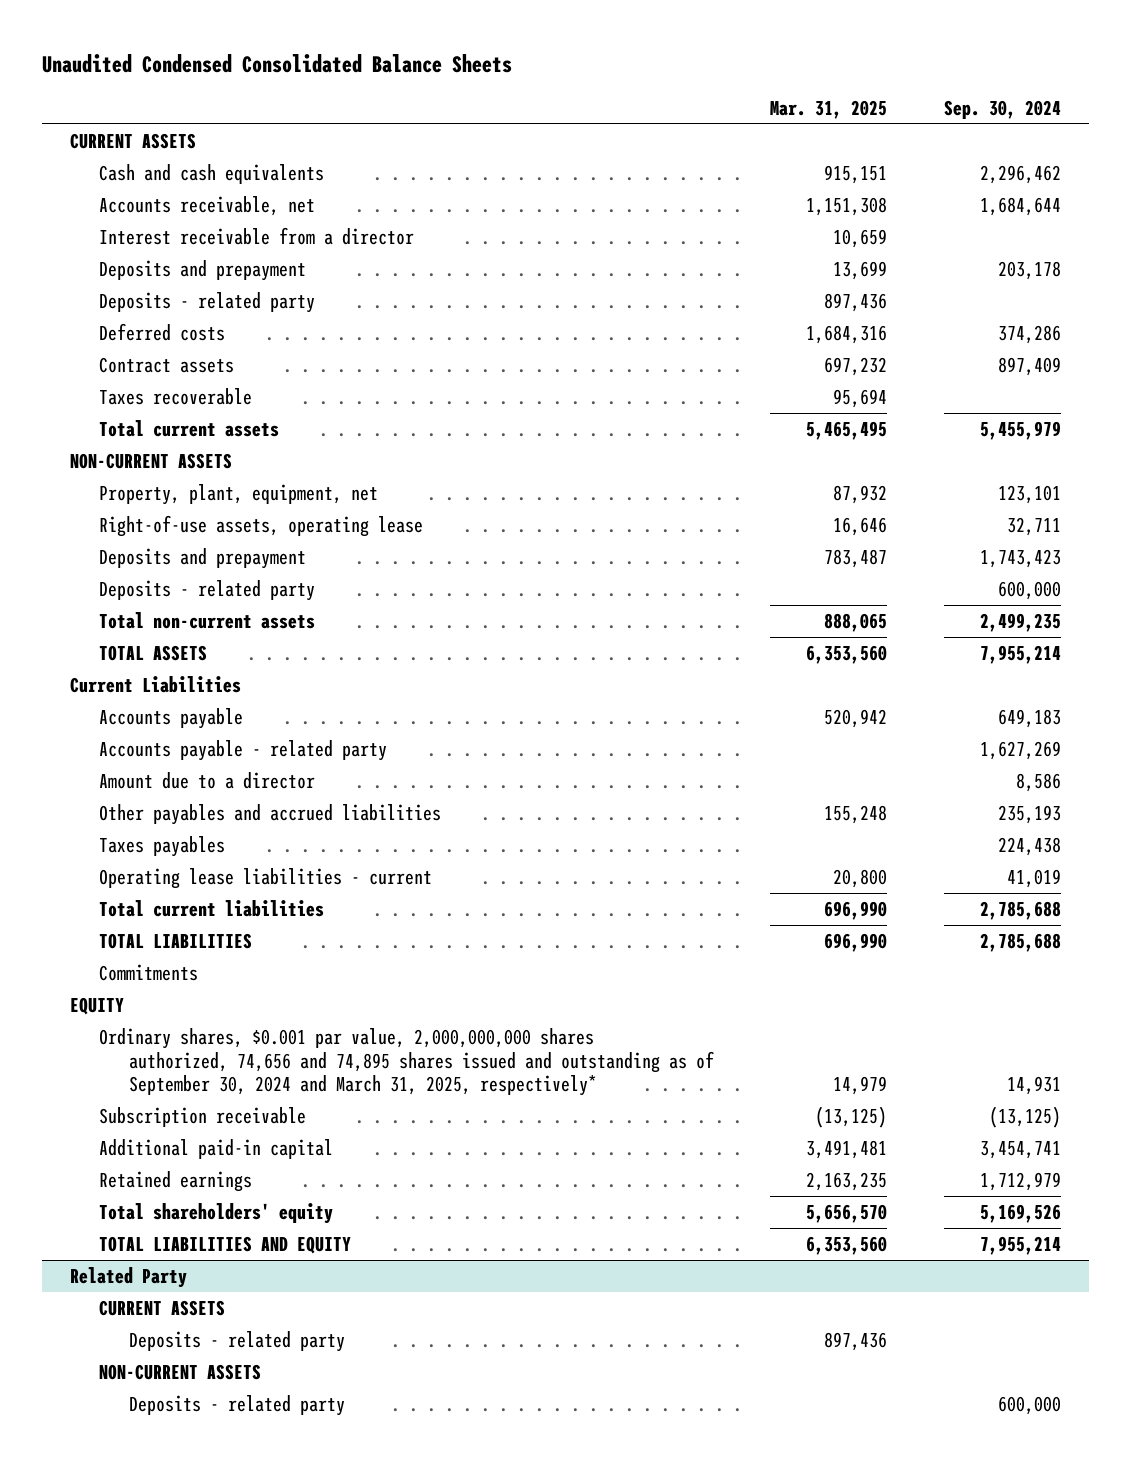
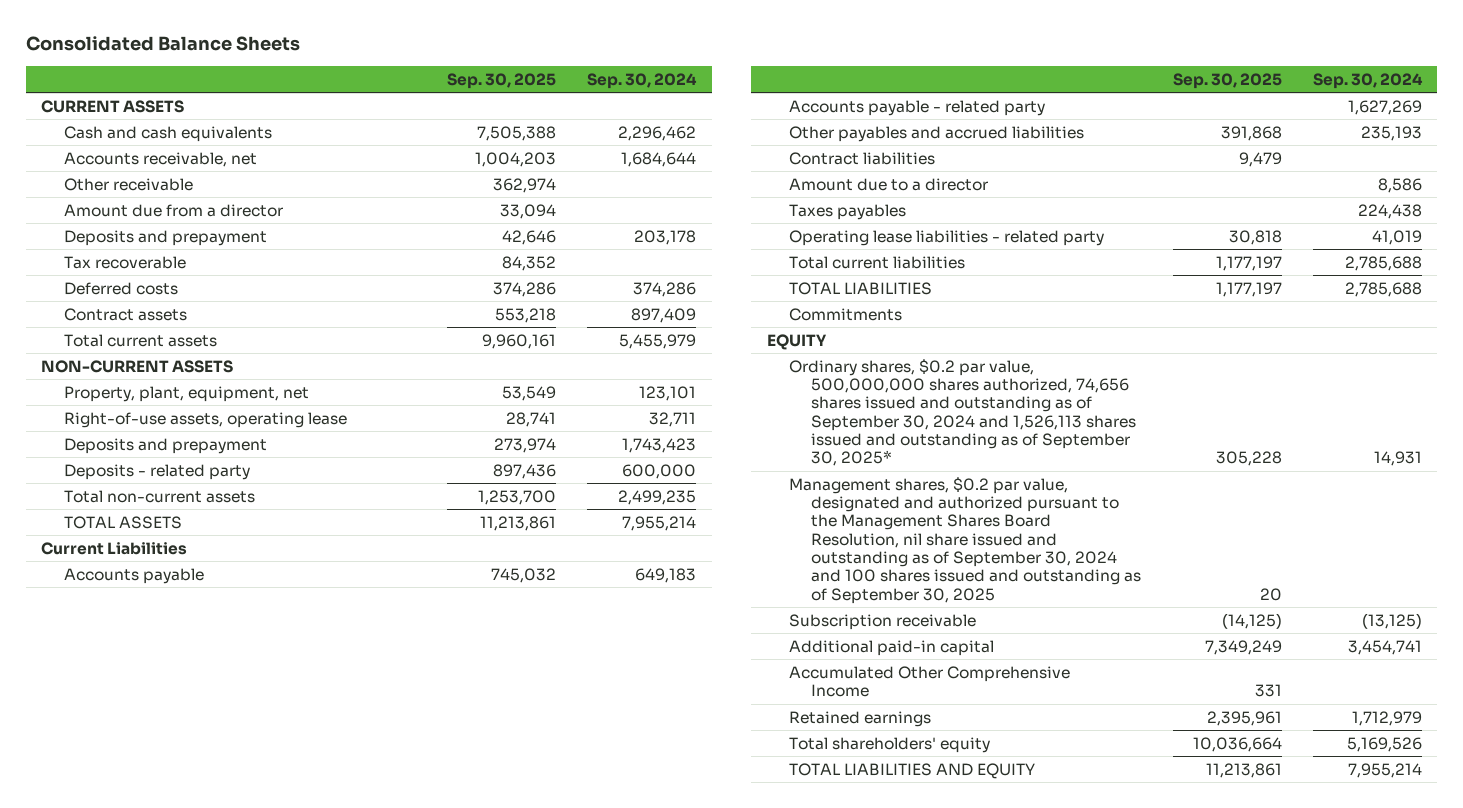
[41,54,512,74] Unaudited Condensed Consolidated Balance Sheets -> [25,36,300,52] Consolidated Balance Sheets
[770,100,888,120] Mar. 31, 2025 -> none
none -> [447,72,557,89] Sep. 30, 2025
[99,226,415,245] Interest receivable from a director -> none
none -> [63,177,193,191] Other receivable
none -> [63,203,283,217] Amount due from a director
[99,291,316,313] Deposits - related party -> none
none -> [63,255,186,269] Tax recoverable
[99,387,253,405] Taxes recoverable -> none
none -> [789,151,936,165] Contract liabilities
[99,771,316,789] Amount due to a director -> [789,177,989,191] Amount due to a director
[99,867,433,889] Operating lease liabilities - current -> [789,229,1105,246] Operating lease liabilities - related party
[99,1027,714,1097] Ordinary shares, $0.001 par value, 2,000,000,000 shares authorized, 74,656 and 74,895 shares issued and outstanding as of September 30, 2024 and March 31, 2025, respectively* -> [789,358,1137,467] Ordinary shares, $0.2 par value, 500,000,000 shares authorized, 74,656 shares issued and outstanding as of September 30, 2024 and 1,526,113 shares issued and outstanding as of September 30, 2025*
none -> [789,476,1142,604] Management shares, $0.2 par value, designated and authorized pursuant to the Management Shares Board Resolution, nil share issued and outstanding as of September 30, 2024 and 100 shares issued and outstanding as of September 30, 2025
none -> [789,665,1071,698] Accumulated Other Comprehensive Income
[70,1266,188,1288] Related Party -> none
[99,1299,226,1316] CURRENT ASSETS -> none
[128,1330,345,1352] Deposits - related party -> none
[99,1363,262,1380] NON-CURRENT ASSETS -> none
[128,1394,345,1416] Deposits - related party -> none

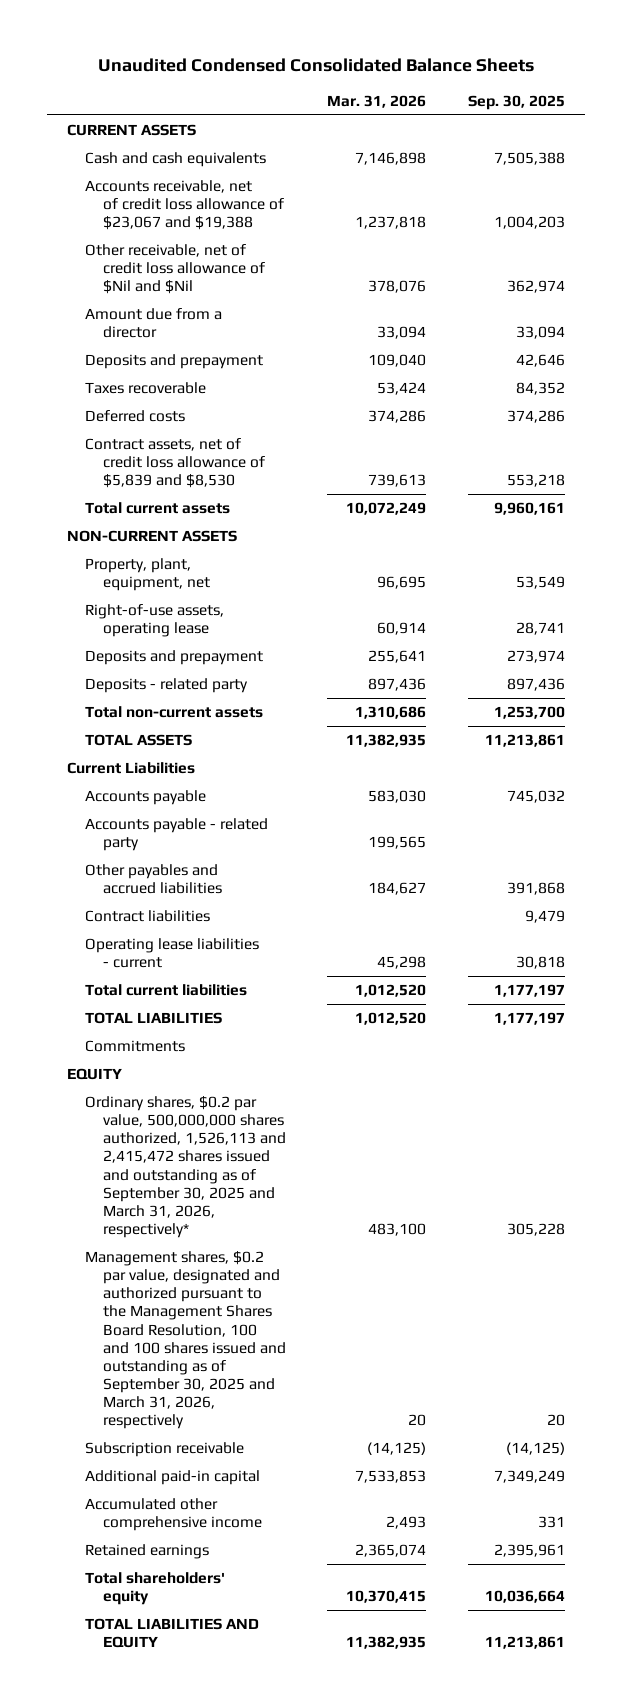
[25,36,300,52] Consolidated Balance Sheets -> [98,57,535,72] Unaudited Condensed Consolidated Balance Sheets
[587,72,698,89] Sep. 30, 2024 -> none
none -> [327,94,427,108] Mar. 31, 2026
[63,151,257,167] Accounts receivable, net -> [85,180,285,231] Accounts receivable, net of credit loss allowance of $23,067 and $19,388
[63,177,193,191] Other receivable -> [85,244,266,295] Other receivable, net of credit loss allowance of $Nil and $Nil
[63,255,186,269] Tax recoverable -> [85,382,207,395] Taxes recoverable
[63,307,187,321] Contract assets -> [85,438,266,489] Contract assets, net of credit loss allowance of $5,839 and $8,530
[789,177,989,191] Amount due to a director -> none
[789,203,907,220] Taxes payables -> none
[789,229,1105,246] Operating lease liabilities - related party -> [85,938,260,969] Operating lease liabilities - current
[789,358,1137,467] Ordinary shares, $0.2 par value, 500,000,000 shares authorized, 74,656 shares issued and outstanding as of September 30, 2024 and 1,526,113 shares issued and outstanding as of September 30, 2025* -> [85,1096,287,1238] Ordinary shares, $0.2 par value, 500,000,000 shares authorized, 1,526,113 and 2,415,472 shares issued and outstanding as of September 30, 2025 and March 31, 2026, respectively*
[789,476,1142,604] Management shares, $0.2 par value, designated and authorized pursuant to the Management Shares Board Resolution, nil share issued and outstanding as of September 30, 2024 and 100 shares issued and outstanding as of September 30, 2025 -> [85,1251,287,1430] Management shares, $0.2 par value, designated and authorized pursuant to the Management Shares Board Resolution, 100 and 100 shares issued and outstanding as of September 30, 2025 and March 31, 2026, respectively
[789,665,1071,698] Accumulated Other Comprehensive Income -> [85,1498,263,1532] Accumulated other comprehensive income

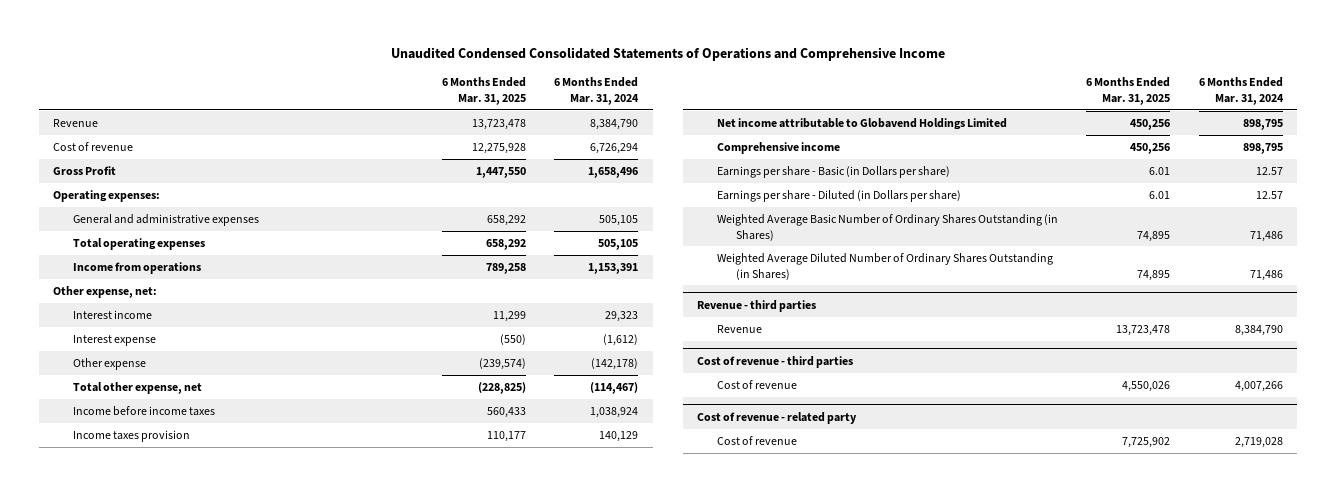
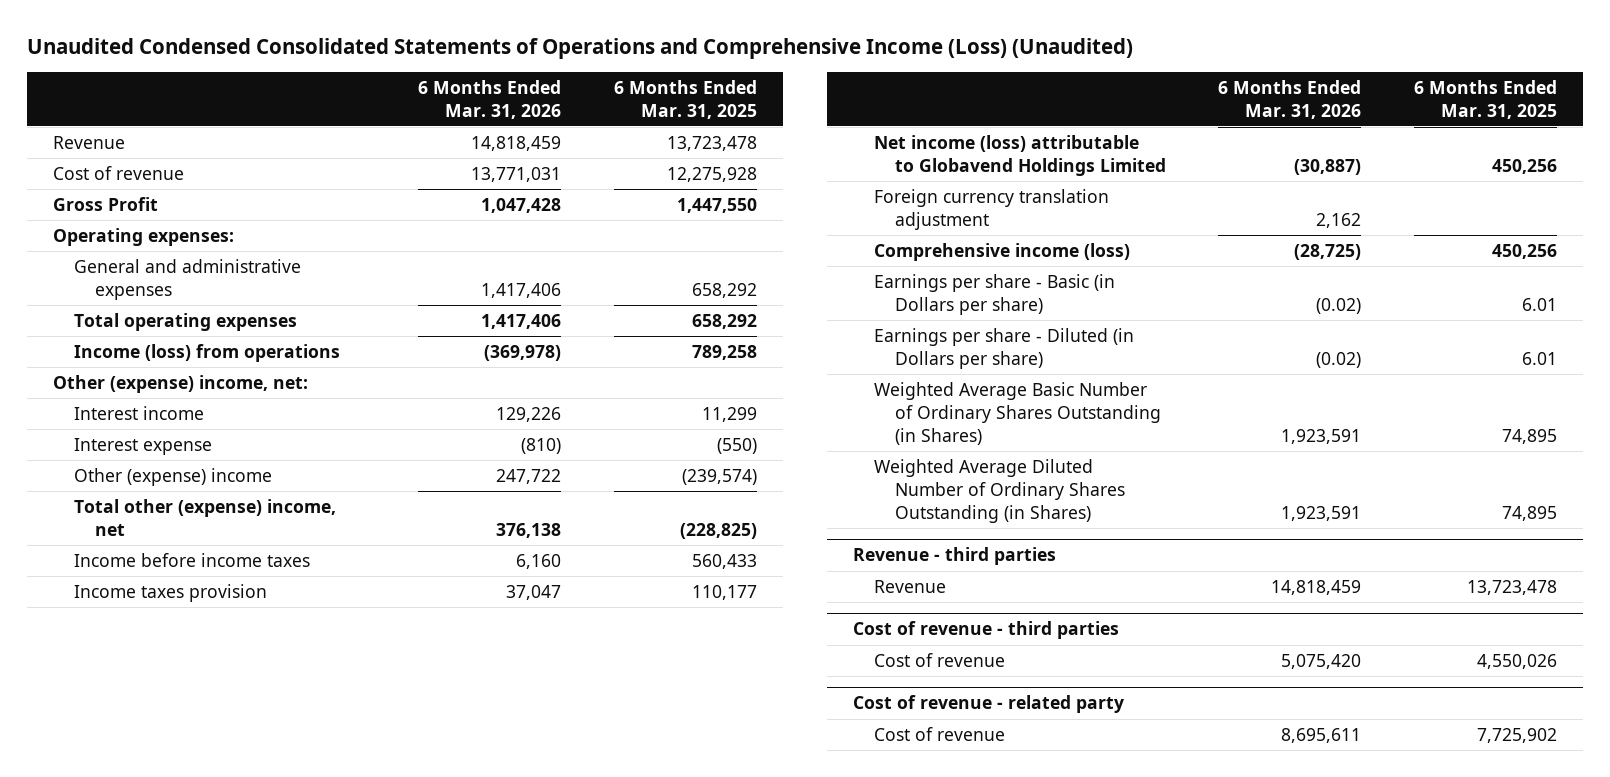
[390,47,945,62] Unaudited Condensed Consolidated Statements of Operations and Comprehensive Income -> [26,38,1133,60] Unaudited Condensed Consolidated Statements of Operations and Comprehensive Income (Loss) (Unaudited)
[554,77,640,105] 6 Months Ended Mar. 31, 2024 -> none
none -> [418,79,562,119] 6 Months Ended Mar. 31, 2026
[72,261,201,274] Income from operations -> [73,343,340,362] Income (loss) from operations
[53,285,158,298] Other expense, net: -> [52,374,308,393] Other (expense) income, net:
[72,357,146,370] Other expense -> [73,467,272,486] Other (expense) income
[72,381,202,394] Total other expense, net -> [73,498,336,536] Total other (expense) income, net
[716,117,1007,130] Net income attributable to Globavend Holdings Limited -> [874,134,1167,176] Net income (loss) attributable to Globavend Holdings Limited
none -> [874,188,1110,230] Foreign currency translation adjustment
[716,141,840,154] Comprehensive income -> [874,242,1131,261] Comprehensive income (loss)

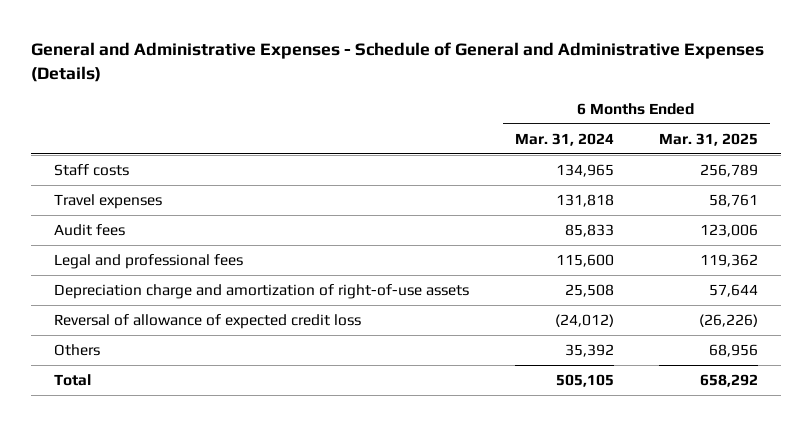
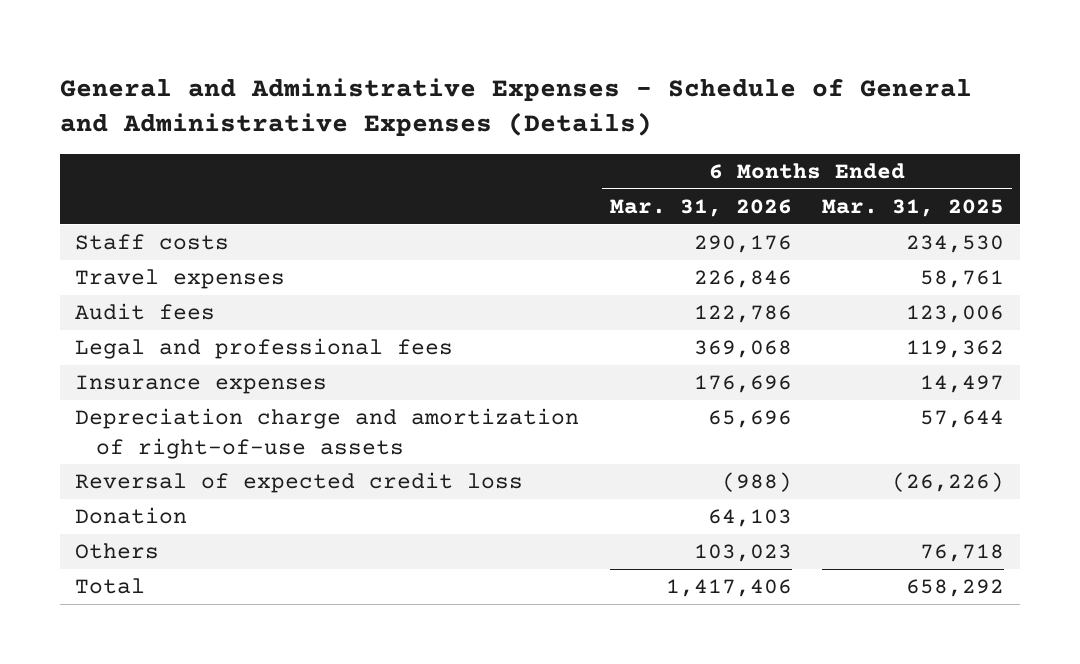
[514,132,614,146] Mar. 31, 2024 -> none
none -> [609,199,792,218] Mar. 31, 2026
[700,163,759,177] 256,789 -> [906,235,1005,254] 234,530
none -> [75,375,328,395] Insurance expenses
[54,313,362,329] Reversal of allowance of expected credit loss -> [75,472,524,494] Reversal of expected credit loss
none -> [75,507,188,525] Donation
[709,343,759,357] 68,956 -> [920,544,1005,563] 76,718

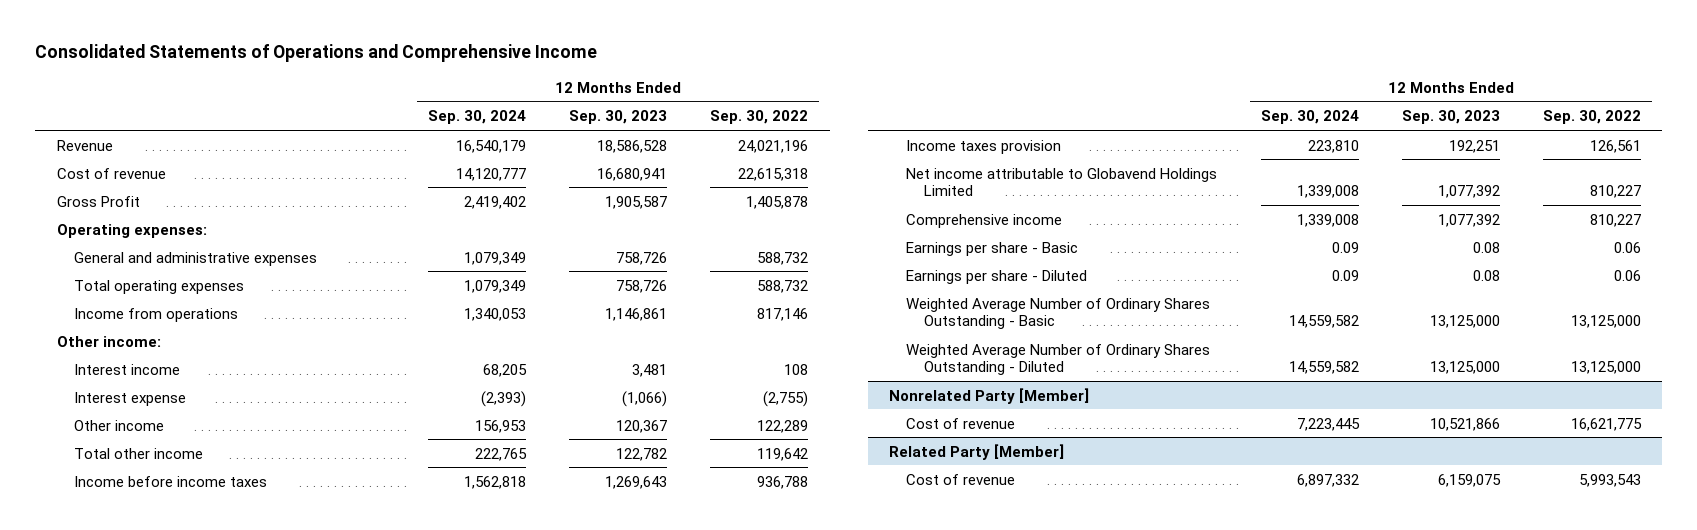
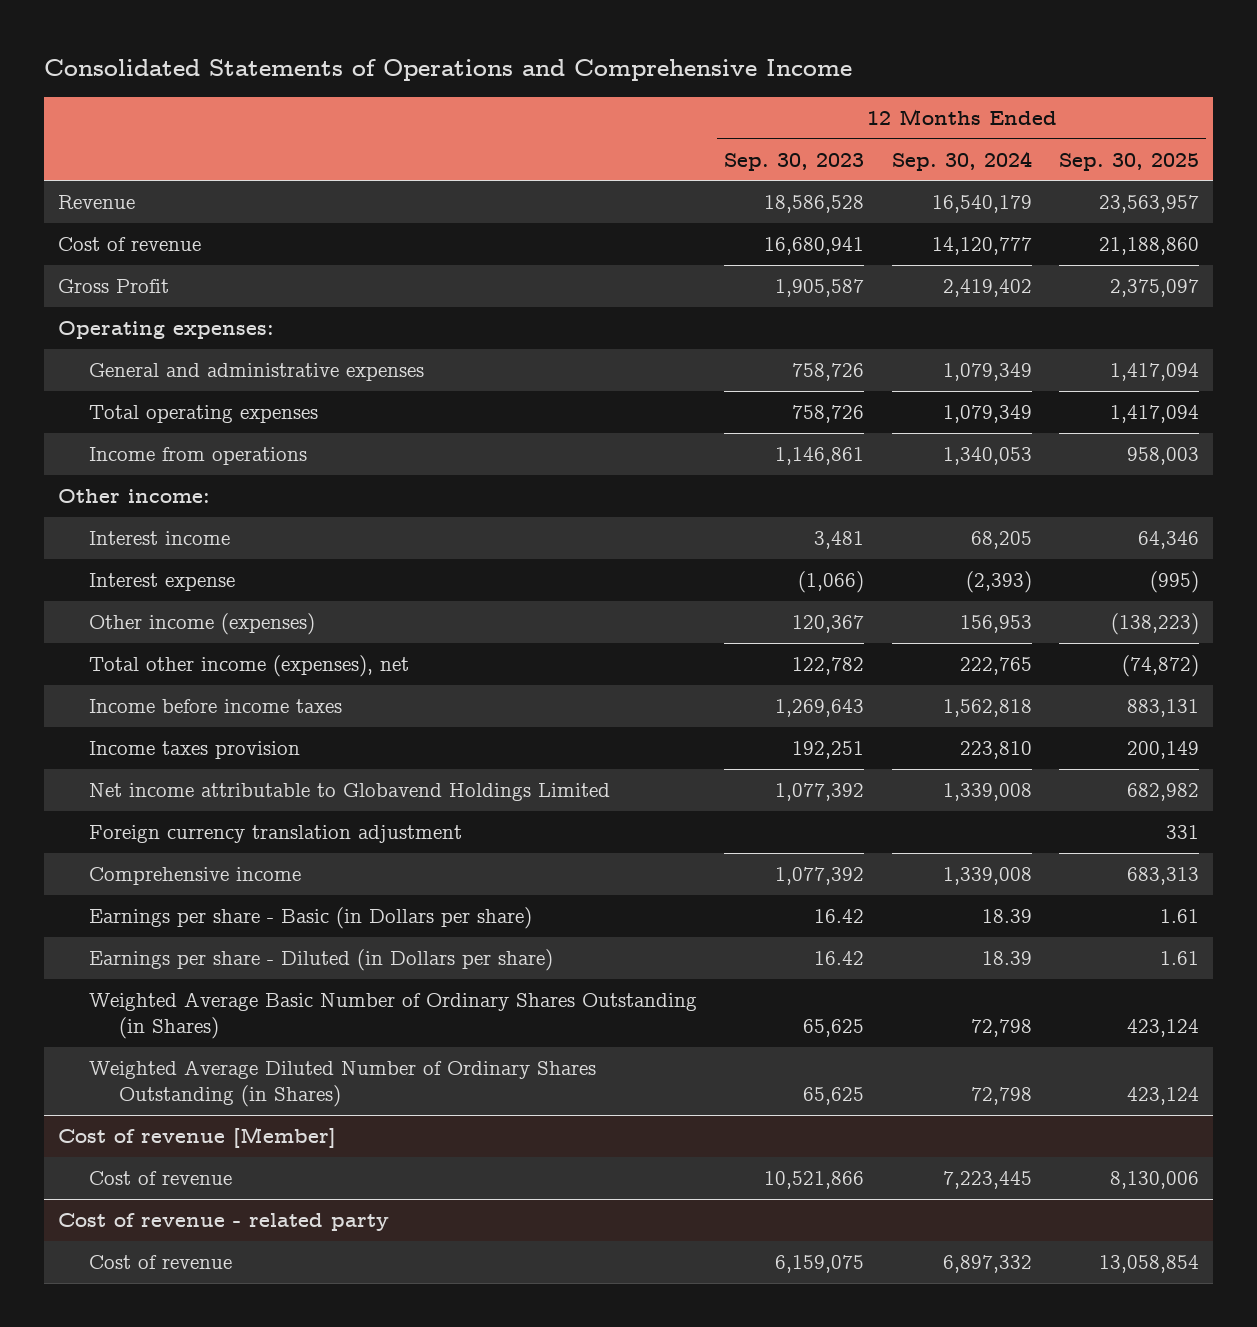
[710,110,809,125] Sep. 30, 2022 -> none
none -> [1059,152,1200,171] Sep. 30, 2025
[73,419,164,431] Other income -> [88,612,315,635] Other income (expenses)
[73,447,203,459] Total other income -> [88,654,409,677] Total other income (expenses), net
none -> [88,824,462,843] Foreign currency translation adjustment
[889,387,1090,404] Nonrelated Party [Member] -> none
[906,241,1079,256] Earnings per share - Basic -> [88,906,532,929] Earnings per share - Basic (in Dollars per share)
[1331,241,1359,253] 0.09 -> [981,908,1032,923] 18.39
[1472,241,1500,253] 0.08 -> [814,908,865,923] 16.42
[906,269,1088,284] Earnings per share - Diluted -> [88,948,553,971] Earnings per share - Diluted (in Dollars per share)
[1331,269,1359,281] 0.09 -> [981,950,1032,965] 18.39
[1472,269,1500,281] 0.08 -> [814,950,865,965] 16.42
[906,297,1211,330] Weighted Average Number of Ordinary Shares Outstanding - Basic -> [88,991,697,1039] Weighted Average Basic Number of Ordinary Shares Outstanding (in Shares)
[1288,315,1359,329] 14,559,582 -> [970,1018,1032,1037] 72,798
[1429,315,1500,329] 13,125,000 -> [803,1018,865,1037] 65,625
[906,343,1211,376] Weighted Average Number of Ordinary Shares Outstanding - Diluted -> [88,1059,596,1107] Weighted Average Diluted Number of Ordinary Shares Outstanding (in Shares)
[1288,361,1359,375] 14,559,582 -> [970,1086,1032,1105] 72,798
[1429,361,1500,375] 13,125,000 -> [803,1086,865,1105] 65,625
none -> [58,1126,337,1148] Cost of revenue [Member]
[889,443,1065,460] Related Party [Member] -> none
none -> [58,1212,390,1231] Cost of revenue - related party

